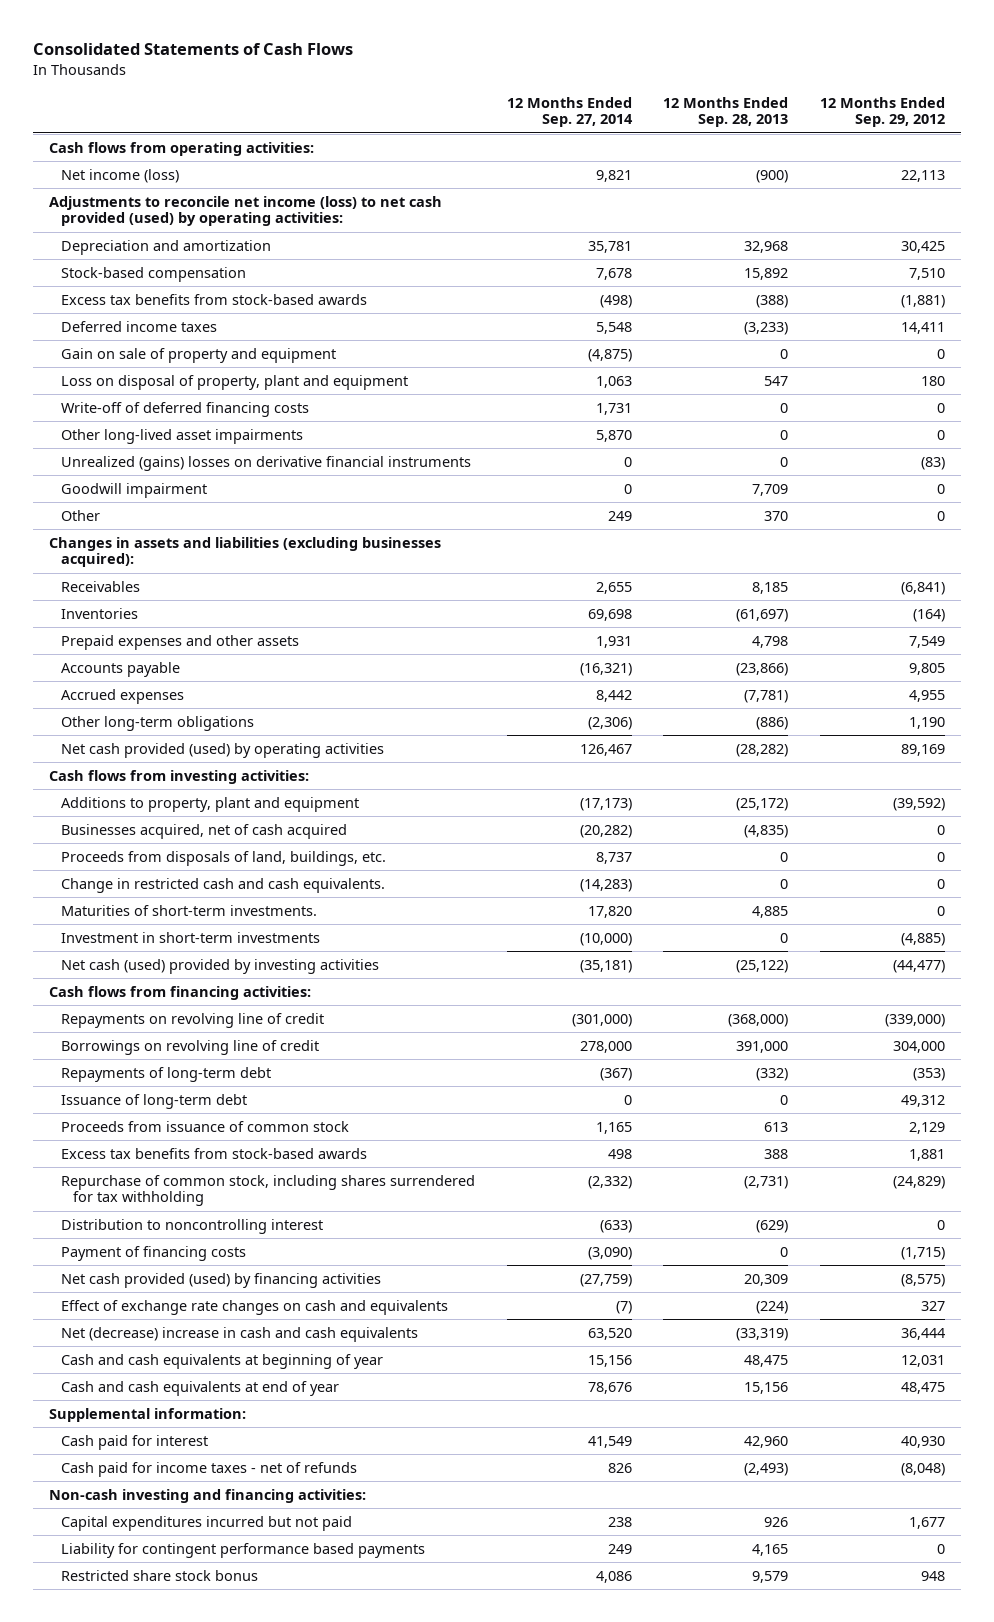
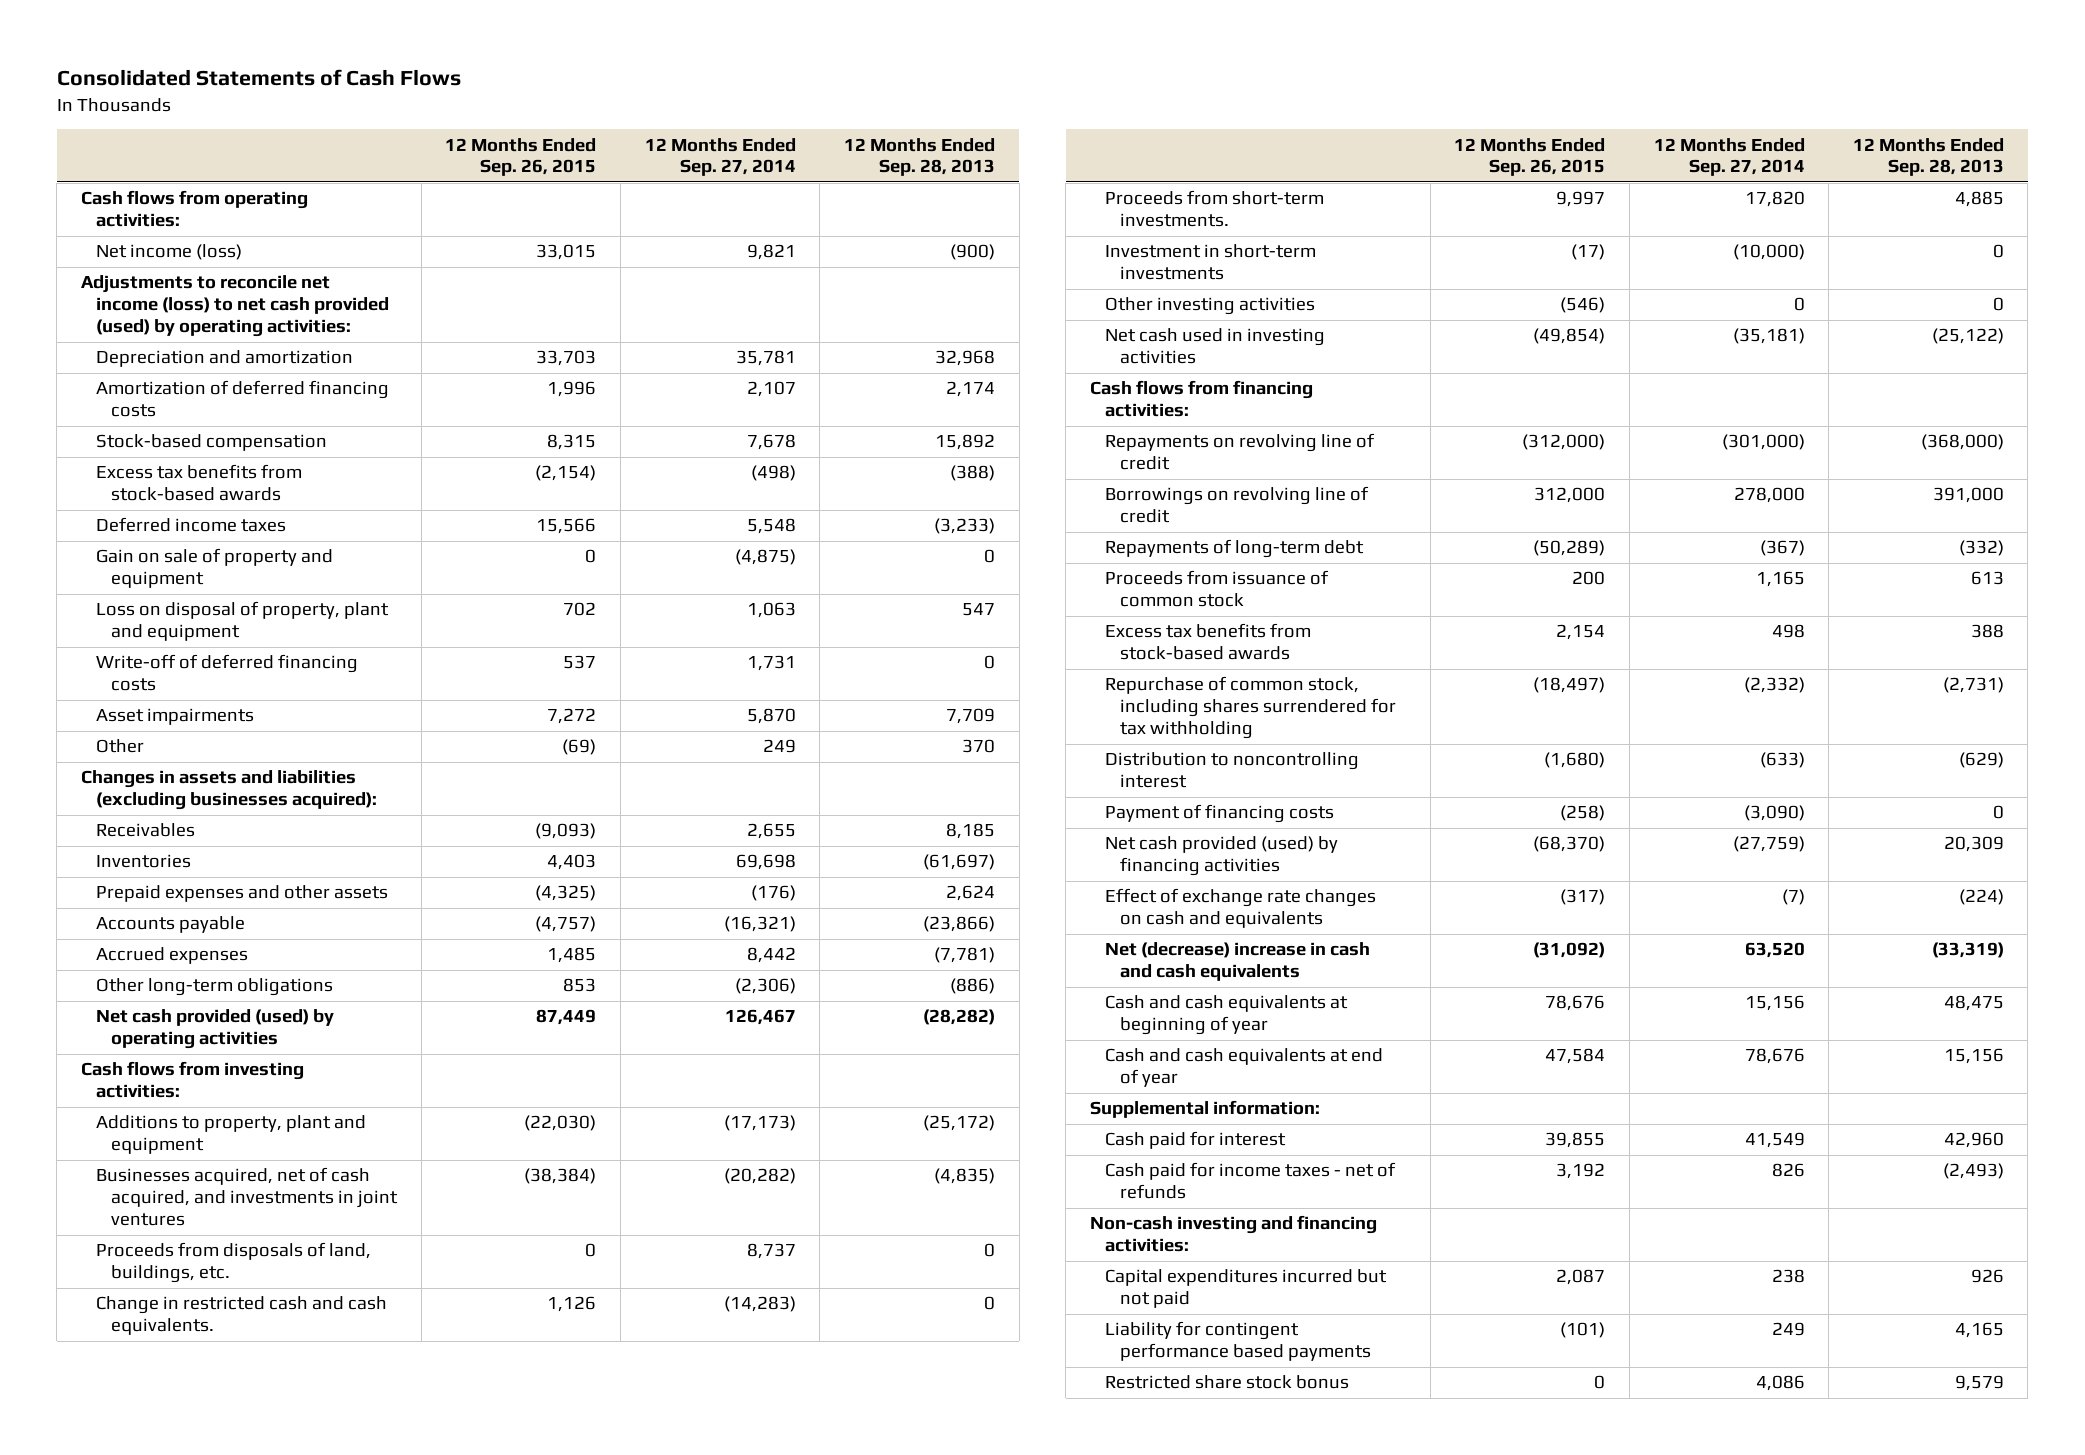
[819,96,945,128] 12 Months Ended Sep. 29, 2012 -> none
none -> [445,137,597,177] 12 Months Ended Sep. 26, 2015
none -> [95,380,389,418] Amortization of deferred financing costs
[60,428,303,444] Other long-lived asset impairments -> none
[60,455,471,471] Unrealized (gains) losses on derivative financial instruments -> none
[60,482,207,498] Goodwill impairment -> none
none -> [95,708,254,726] Asset impairments
[595,635,632,648] 1,931 -> [750,885,796,902] (176)
[752,635,789,648] 4,798 -> [945,885,995,902] 2,624
[60,823,347,839] Businesses acquired, net of cash acquired -> [95,1167,399,1227] Businesses acquired, net of cash acquired, and investments in joint ventures
[60,904,317,916] Maturities of short-term investments. -> [1104,190,1324,228] Proceeds from short-term investments.
none -> [1104,297,1315,316] Other investing activities
[60,958,379,974] Net cash (used) provided by investing activities -> [1104,328,1325,365] Net cash used in investing activities
[60,1093,247,1109] Issuance of long-term debt -> none

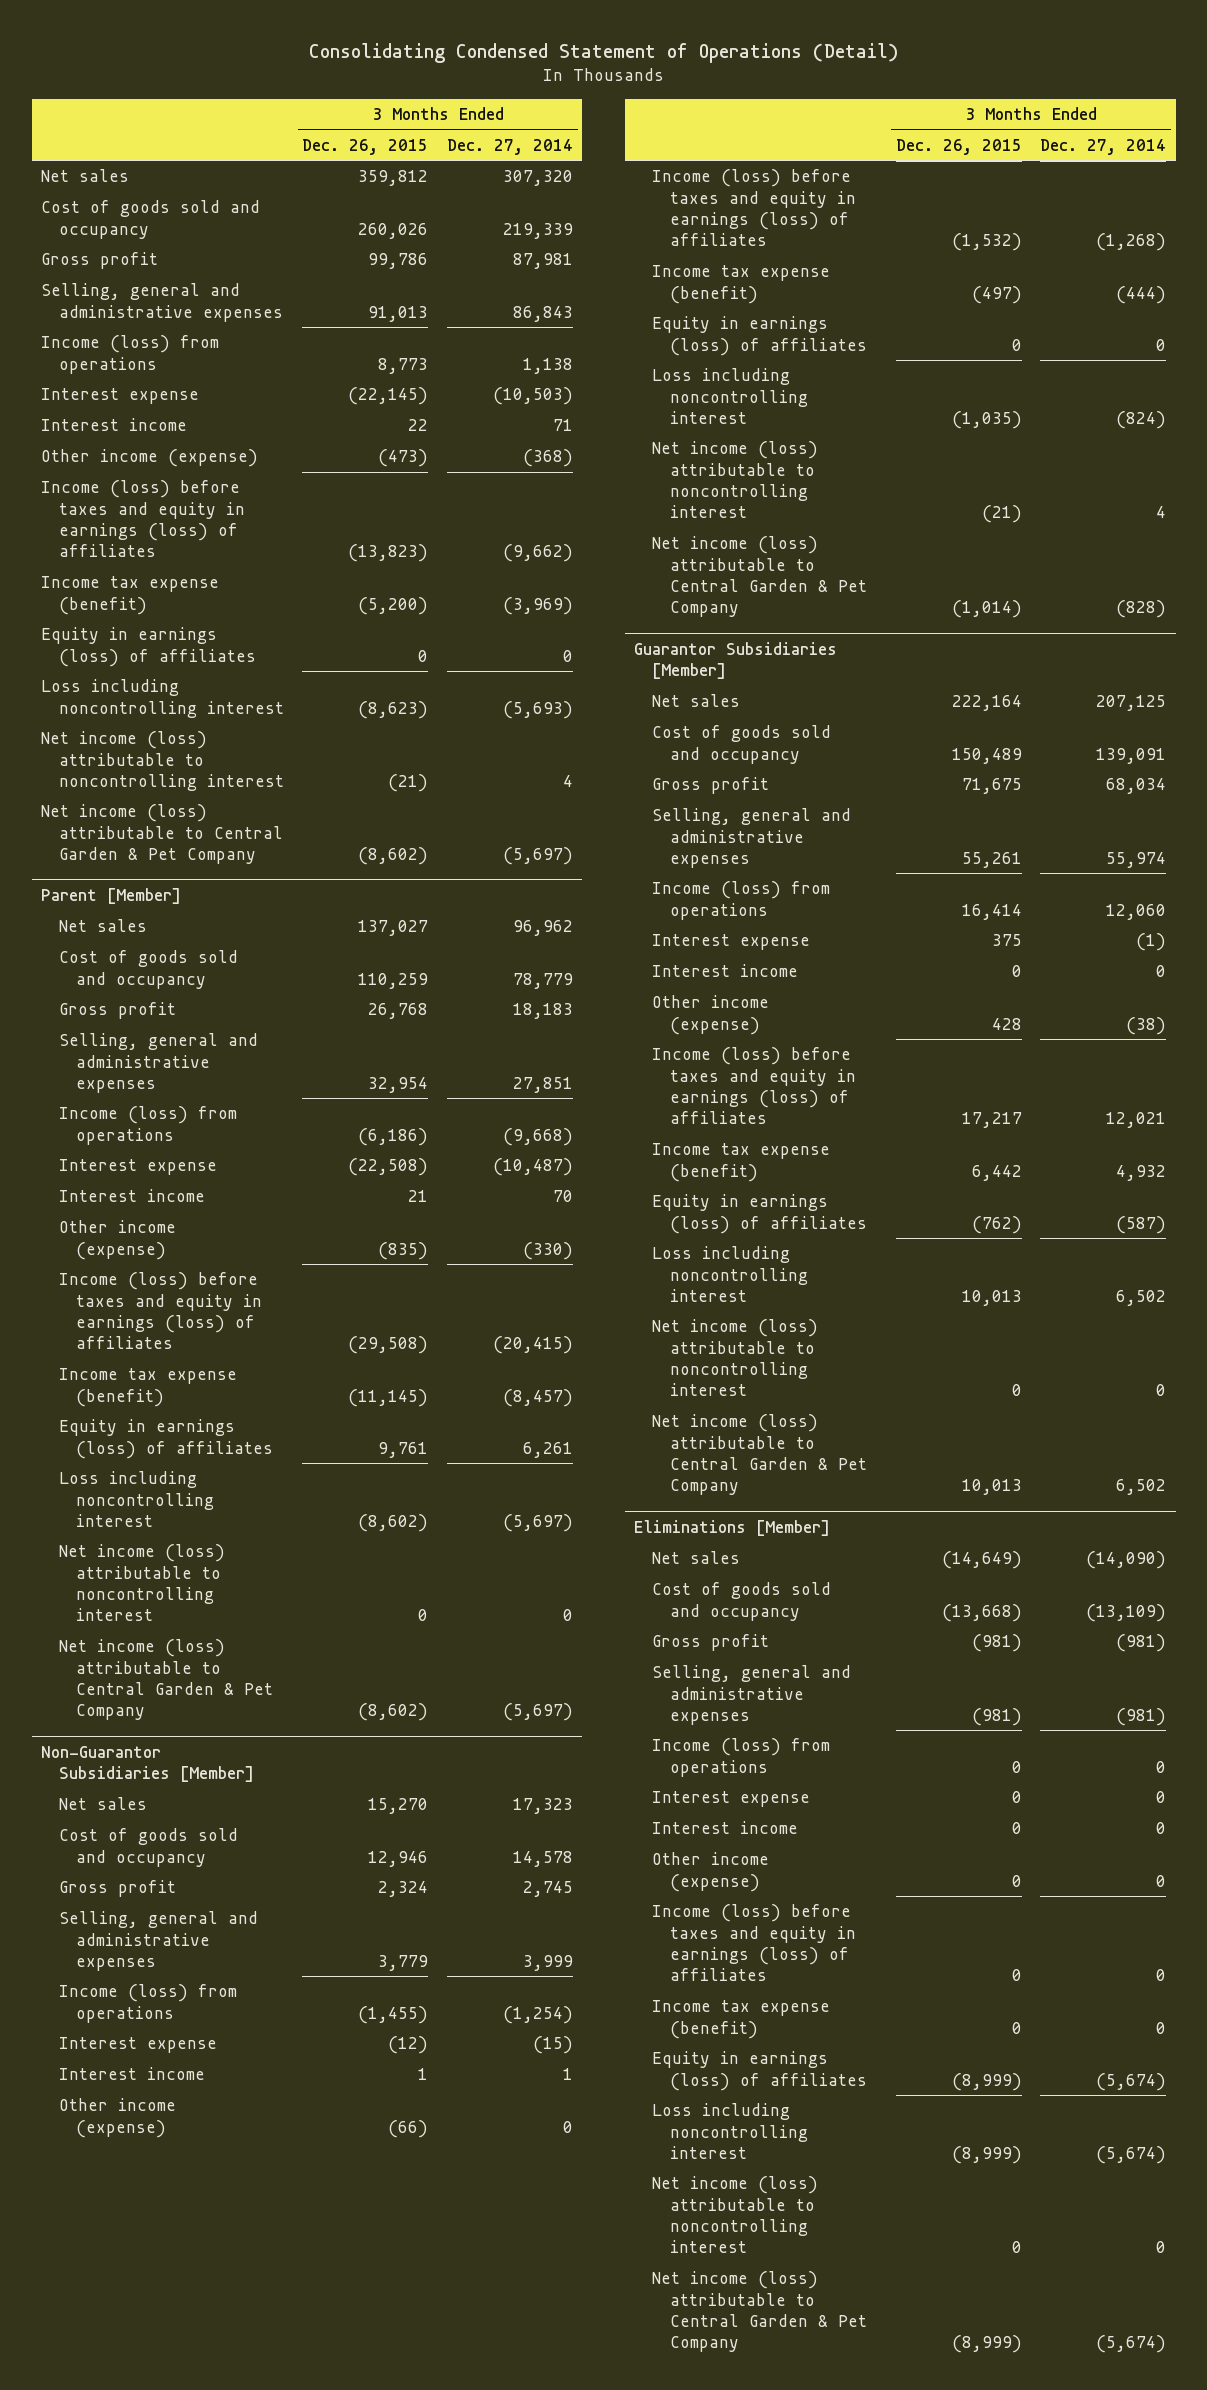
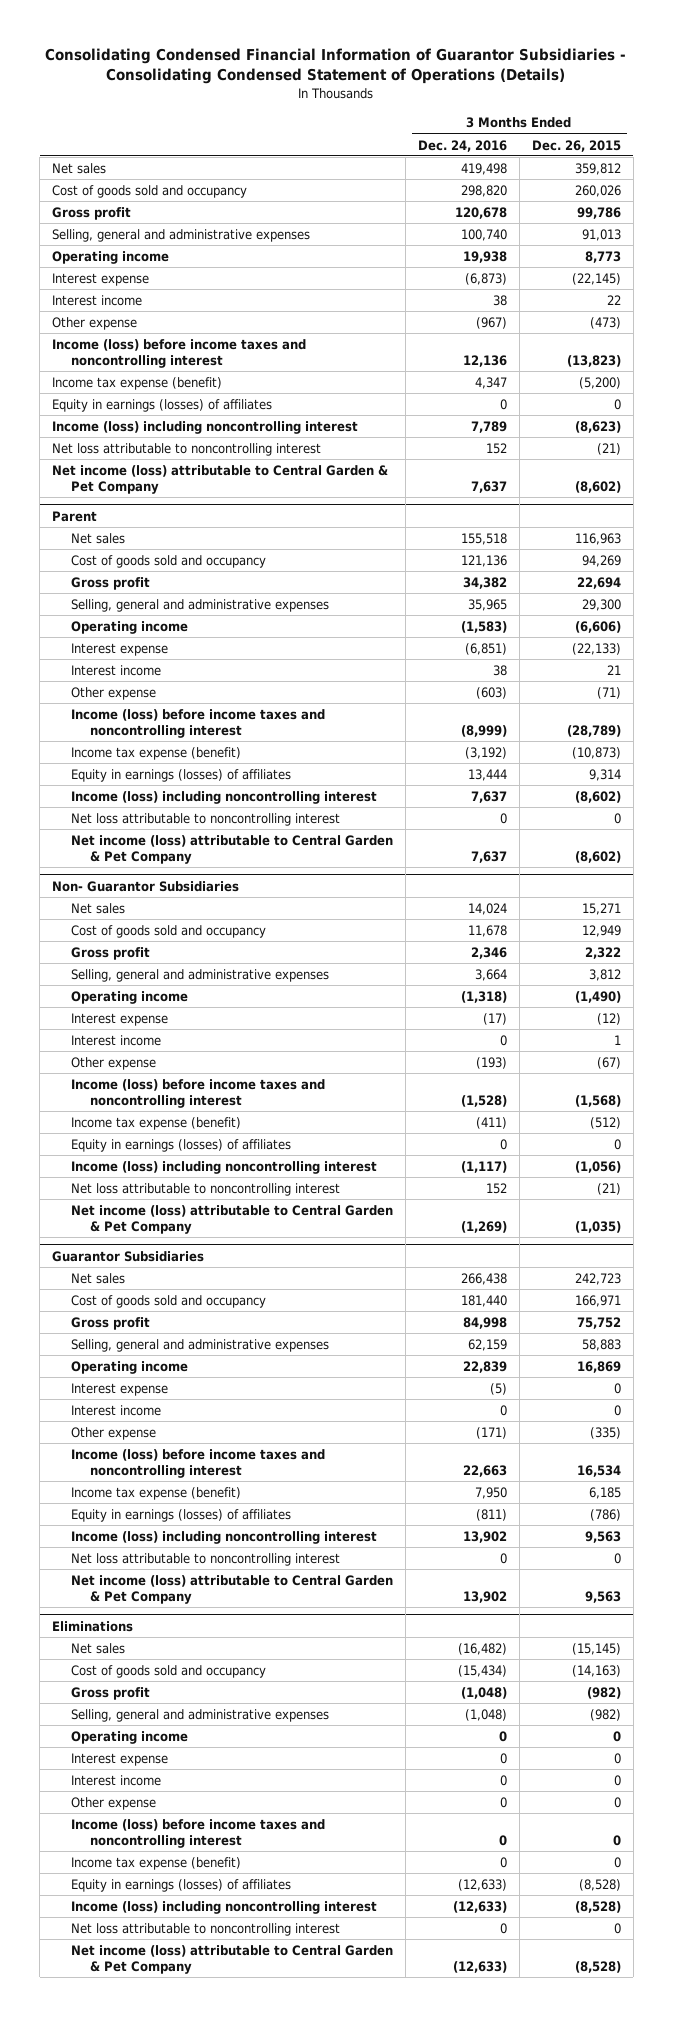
[308,43,899,64] Consolidating Condensed Statement of Operations (Detail) -> [45,47,627,85] Consolidating Condensed Financial Information of Guarantor Subsidiaries - Consolidating Condensed Statement of Operations (Details)
[446,138,573,155] Dec. 27, 2014 -> none
none -> [418,139,508,152] Dec. 24, 2016
[41,335,220,374] Income (loss) from operations -> [51,250,169,264] Operating income
[41,449,259,468] Other income (expense) -> [51,316,137,330] Other expense
[41,480,245,557] Income (loss) before taxes and equity in earnings (loss) of affiliates -> [51,338,306,368] Income (loss) before income taxes and noncontrolling interest
[41,627,256,667] Equity in earnings (loss) of affiliates -> [51,398,272,412] Equity in earnings (losses) of affiliates
[41,679,284,718] Loss including noncontrolling interest -> [51,420,358,434] Income (loss) including noncontrolling interest
[41,731,284,791] Net income (loss) attributable to noncontrolling interest -> [51,442,321,456] Net loss attributable to noncontrolling interest
[41,887,182,904] Parent [Member] -> [51,510,97,522] Parent
[358,920,429,937] 137,027 -> [574,532,621,545] 116,963
[358,972,429,989] 110,259 -> [581,554,621,567] 94,269
[368,1003,429,1020] 26,768 -> [576,576,621,589] 22,694
[368,1076,429,1093] 32,954 -> [581,598,621,611] 29,300
[58,1106,237,1145] Income (loss) from operations -> [71,620,189,634] Operating income
[358,1127,429,1146] (6,186) -> [574,620,621,633] (6,606)
[348,1158,429,1177] (22,508) -> [571,642,621,655] (22,133)
[58,1220,176,1260] Other income (expense) -> [71,686,157,700] Other expense
[378,1241,429,1260] (835) -> [596,686,621,699] (71)
[58,1272,263,1349] Income (loss) before taxes and equity in earnings (loss) of affiliates -> [71,708,326,738] Income (loss) before income taxes and noncontrolling interest
[348,1335,429,1354] (29,508) -> [566,724,621,737] (28,789)
[348,1388,429,1407] (11,145) -> [571,746,621,759] (10,873)
[58,1419,274,1459] Equity in earnings (loss) of affiliates -> [71,768,292,782] Equity in earnings (losses) of affiliates
[378,1441,429,1458] 9,761 -> [588,768,621,781] 9,314
[58,1471,215,1527] Loss including noncontrolling interest -> [71,790,378,804] Income (loss) including noncontrolling interest
[58,1544,225,1621] Net income (loss) attributable to noncontrolling interest -> [71,812,341,826] Net loss attributable to noncontrolling interest
[41,1745,254,1783] Non-Guarantor Subsidiaries [Member] -> [51,880,239,892] Non- Guarantor Subsidiaries
[368,1798,429,1815] 15,270 -> [581,902,621,915] 15,271
[368,1850,429,1867] 12,946 -> [581,924,621,937] 12,949
[378,1881,429,1898] 2,324 -> [584,946,621,959] 2,322
[378,1954,429,1971] 3,779 -> [588,968,621,981] 3,812
[58,1984,237,2023] Income (loss) from operations -> [71,990,189,1004] Operating income
[358,2005,429,2024] (1,455) -> [574,990,621,1003] (1,490)
[58,2098,176,2138] Other income (expense) -> [71,1056,157,1070] Other expense
[388,2119,429,2138] (66) -> [596,1056,621,1069] (67)
[651,169,856,246] Income (loss) before taxes and equity in earnings (loss) of affiliates -> [71,1078,326,1108] Income (loss) before income taxes and noncontrolling interest
[951,232,1022,251] (1,532) -> [574,1094,621,1107] (1,568)
[971,285,1022,304] (497) -> [589,1116,621,1129] (512)
[651,316,867,356] Equity in earnings (loss) of affiliates -> [71,1138,292,1152] Equity in earnings (losses) of affiliates
[651,368,808,424] Loss including noncontrolling interest -> [71,1160,378,1174] Income (loss) including noncontrolling interest
[951,410,1022,429] (1,035) -> [574,1160,621,1173] (1,056)
[651,441,818,518] Net income (loss) attributable to noncontrolling interest -> [71,1182,341,1196] Net loss attributable to noncontrolling interest
[951,599,1022,618] (1,014) -> [574,1220,621,1233] (1,035)
[634,641,838,680] Guarantor Subsidiaries [Member] -> [51,1250,204,1262] Guarantor Subsidiaries
[951,695,1022,712] 222,164 -> [574,1272,621,1285] 242,723
[951,747,1022,764] 150,489 -> [574,1294,621,1307] 166,971
[961,778,1022,795] 71,675 -> [576,1316,621,1329] 75,752
[961,851,1022,868] 55,261 -> [581,1338,621,1351] 58,883
[651,881,830,920] Income (loss) from operations -> [71,1360,189,1374] Operating income
[961,903,1022,920] 16,414 -> [576,1360,621,1373] 16,869
[991,934,1022,947] 375 -> [613,1382,621,1394] 0
[651,995,769,1035] Other income (expense) -> [71,1426,157,1440] Other expense
[991,1017,1022,1030] 428 -> [589,1426,621,1439] (335)
[651,1047,856,1124] Income (loss) before taxes and equity in earnings (loss) of affiliates -> [71,1448,326,1478] Income (loss) before income taxes and noncontrolling interest
[961,1111,1022,1128] 17,217 -> [576,1464,621,1477] 16,534
[971,1164,1022,1181] 6,442 -> [588,1486,621,1499] 6,185
[651,1194,867,1234] Equity in earnings (loss) of affiliates -> [71,1508,292,1522] Equity in earnings (losses) of affiliates
[971,1215,1022,1234] (762) -> [589,1508,621,1521] (786)
[651,1246,808,1302] Loss including noncontrolling interest -> [71,1530,378,1544] Income (loss) including noncontrolling interest
[961,1289,1022,1306] 10,013 -> [584,1530,621,1543] 9,563
[651,1319,818,1396] Net income (loss) attributable to noncontrolling interest -> [71,1552,341,1566] Net loss attributable to noncontrolling interest
[961,1478,1022,1495] 10,013 -> [584,1590,621,1603] 9,563
[634,1519,831,1536] Eliminations [Member] -> [51,1620,133,1632] Eliminations
[941,1551,1022,1570] (14,649) -> [571,1642,621,1655] (15,145)
[941,1603,1022,1622] (13,668) -> [571,1664,621,1677] (14,163)
[971,1634,1022,1653] (981) -> [586,1686,621,1699] (982)
[971,1707,1022,1726] (981) -> [589,1708,621,1721] (982)
[651,1738,830,1777] Income (loss) from operations -> [71,1730,189,1744] Operating income
[651,1852,769,1892] Other income (expense) -> [71,1796,157,1810] Other expense
[651,1904,856,1981] Income (loss) before taxes and equity in earnings (loss) of affiliates -> [71,1818,326,1848] Income (loss) before income taxes and noncontrolling interest
[651,2051,867,2091] Equity in earnings (loss) of affiliates -> [71,1878,292,1892] Equity in earnings (losses) of affiliates
[951,2072,1022,2091] (8,999) -> [578,1878,621,1891] (8,528)
[651,2103,808,2159] Loss including noncontrolling interest -> [71,1900,378,1914] Income (loss) including noncontrolling interest
[951,2145,1022,2164] (8,999) -> [574,1900,621,1913] (8,528)
[651,2176,818,2253] Net income (loss) attributable to noncontrolling interest -> [71,1922,341,1936] Net loss attributable to noncontrolling interest
[951,2334,1022,2353] (8,999) -> [574,1960,621,1973] (8,528)

